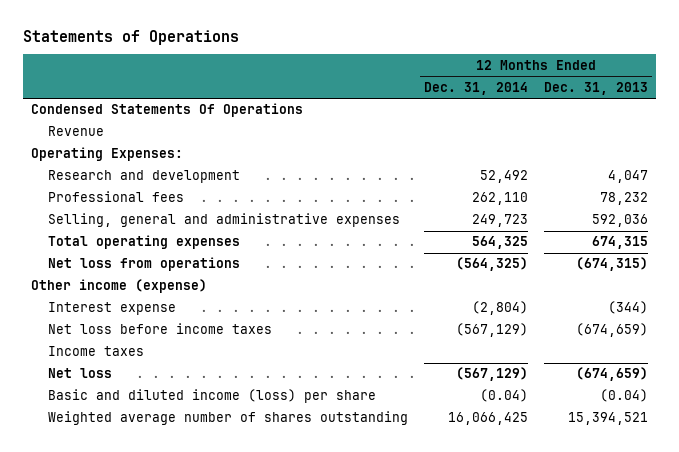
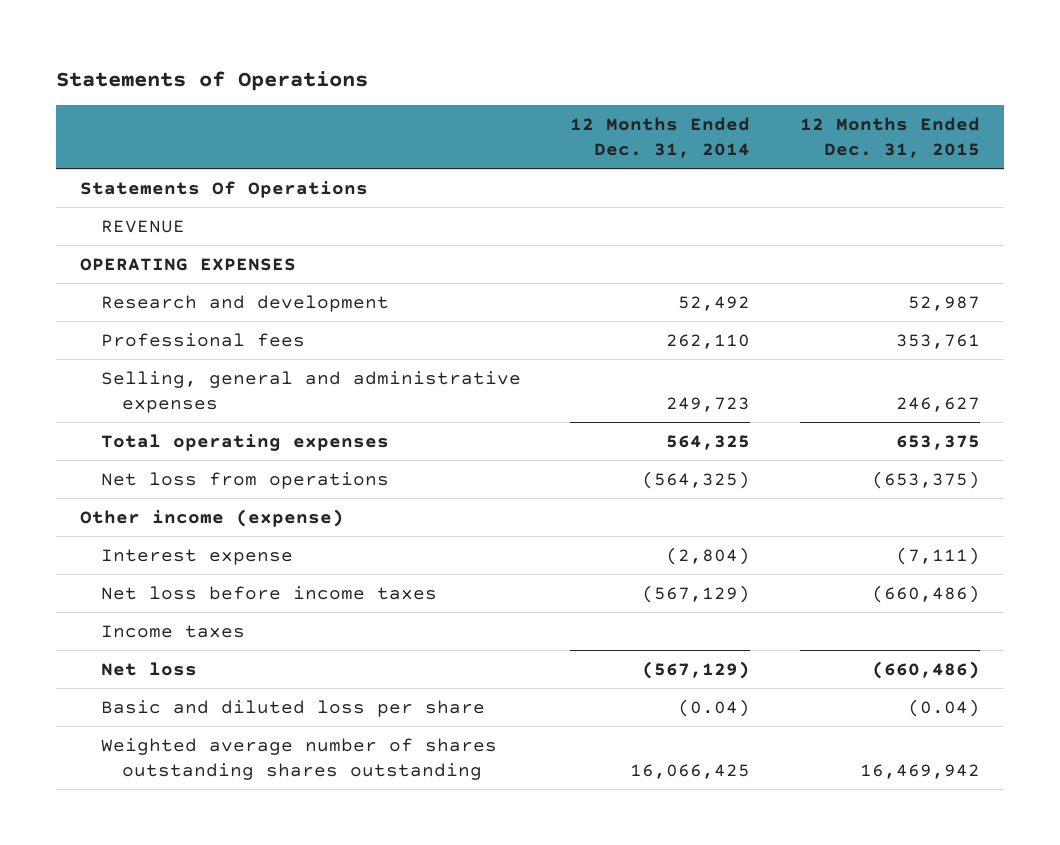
[543,81,648,95] Dec. 31, 2013 -> none
none -> [799,117,980,158] 12 Months Ended Dec. 31, 2015
[30,103,303,118] Condensed Statements Of Operations -> [80,180,369,198] Statements Of Operations
[48,126,105,137] Revenue -> [101,219,186,233] REVENUE
[30,147,183,162] Operating Expenses: -> [80,257,297,271] OPERATING EXPENSES
[48,389,377,404] Basic and diluted income (loss) per share -> [101,699,486,717] Basic and diluted loss per share
[48,411,409,426] Weighted average number of shares outstanding -> [101,737,498,780] Weighted average number of shares outstanding shares outstanding

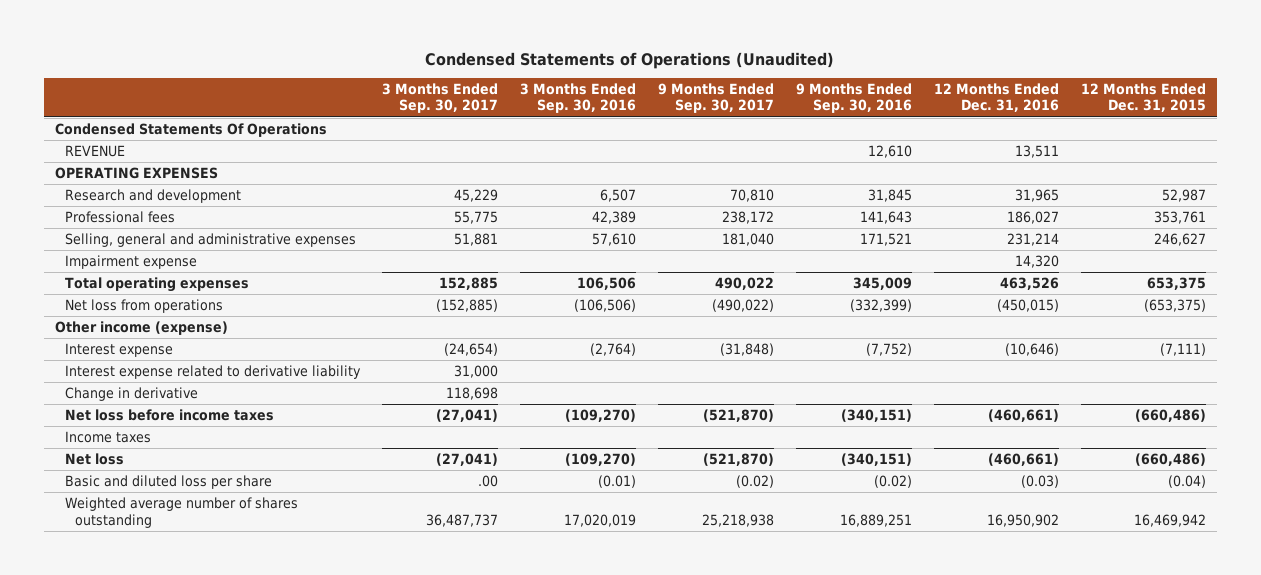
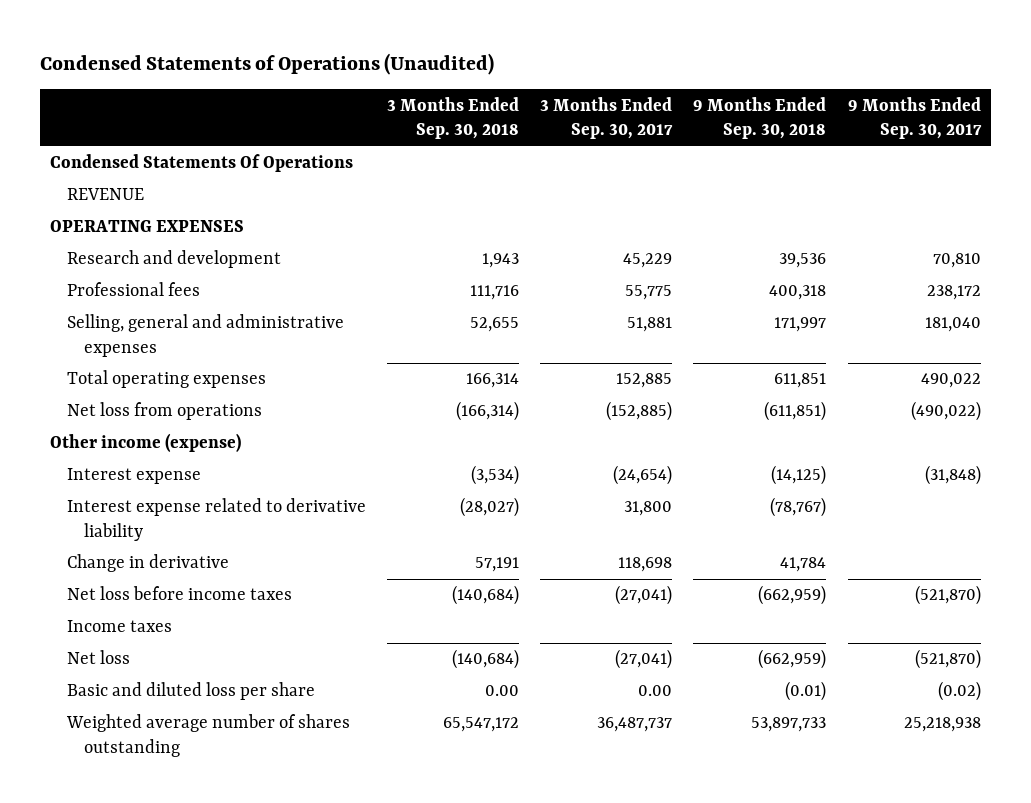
[520,82,637,114] 3 Months Ended Sep. 30, 2016 -> none
[795,82,912,114] 9 Months Ended Sep. 30, 2016 -> none
[933,82,1059,113] 12 Months Ended Dec. 31, 2016 -> none
[1080,82,1206,113] 12 Months Ended Dec. 31, 2015 -> none
none -> [387,96,520,140] 3 Months Ended Sep. 30, 2018
none -> [693,96,827,140] 9 Months Ended Sep. 30, 2018
[65,254,198,269] Impairment expense -> none
[454,364,499,378] 31,000 -> [624,501,673,517] 31,800
[478,474,499,487] .00 -> [638,685,673,697] 0.00

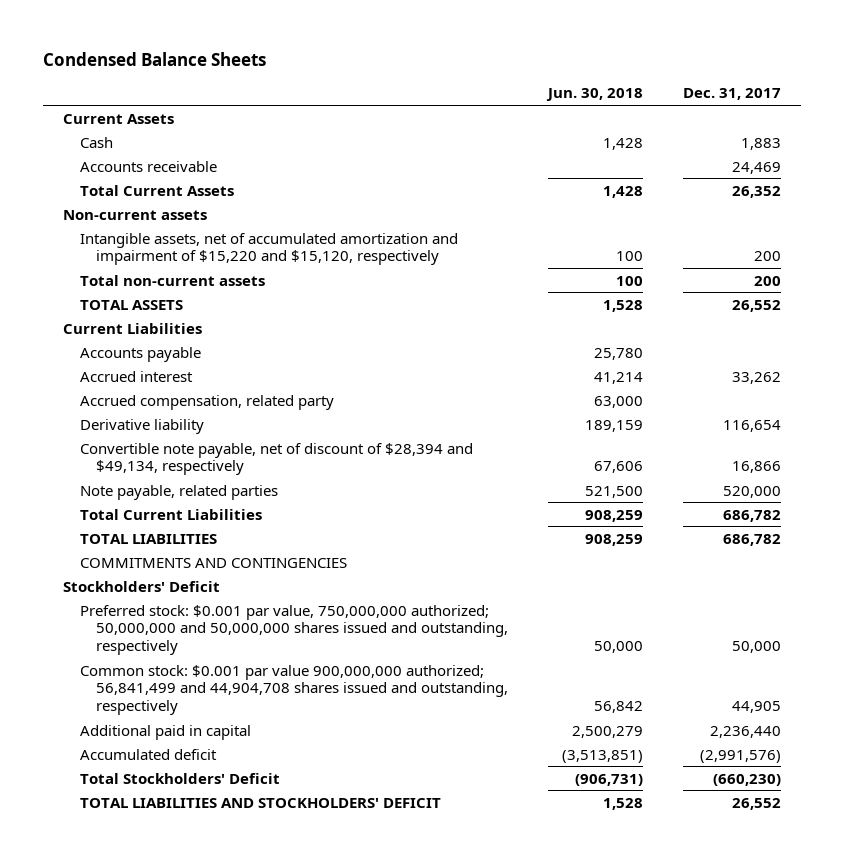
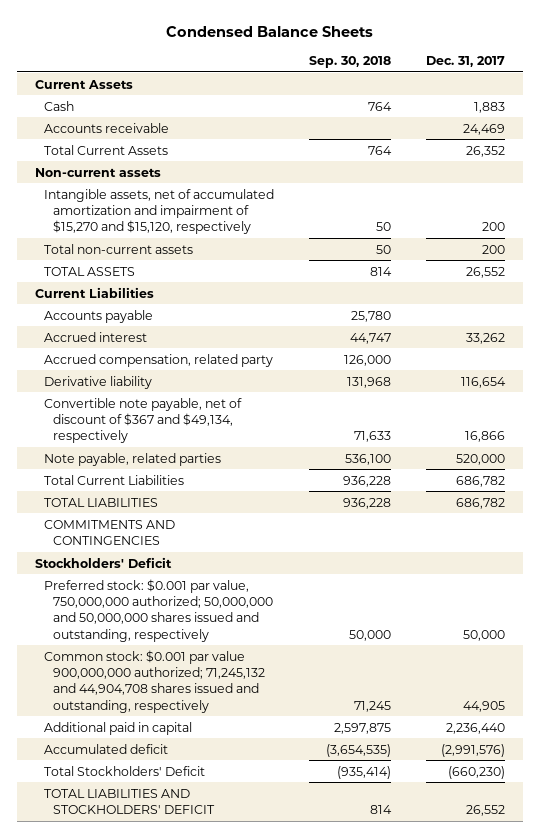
[546,88,644,102] Jun. 30, 2018 -> none
none -> [309,55,392,68] Sep. 30, 2018
[79,232,458,266] Intangible assets, net of accumulated amortization and impairment of $15,220 and $15,120, respectively -> [43,188,274,235] Intangible assets, net of accumulated amortization and impairment of $15,270 and $15,120, respectively
[79,442,473,476] Convertible note payable, net of discount of $28,394 and $49,134, respectively -> [43,397,242,444] Convertible note payable, net of discount of $367 and $49,134, respectively
[79,664,509,715] Common stock: $0.001 par value 900,000,000 authorized; 56,841,499 and 44,904,708 shares issued and outstanding, respectively -> [43,649,266,713] Common stock: $0.001 par value 900,000,000 authorized; 71,245,132 and 44,904,708 shares issued and outstanding, respectively

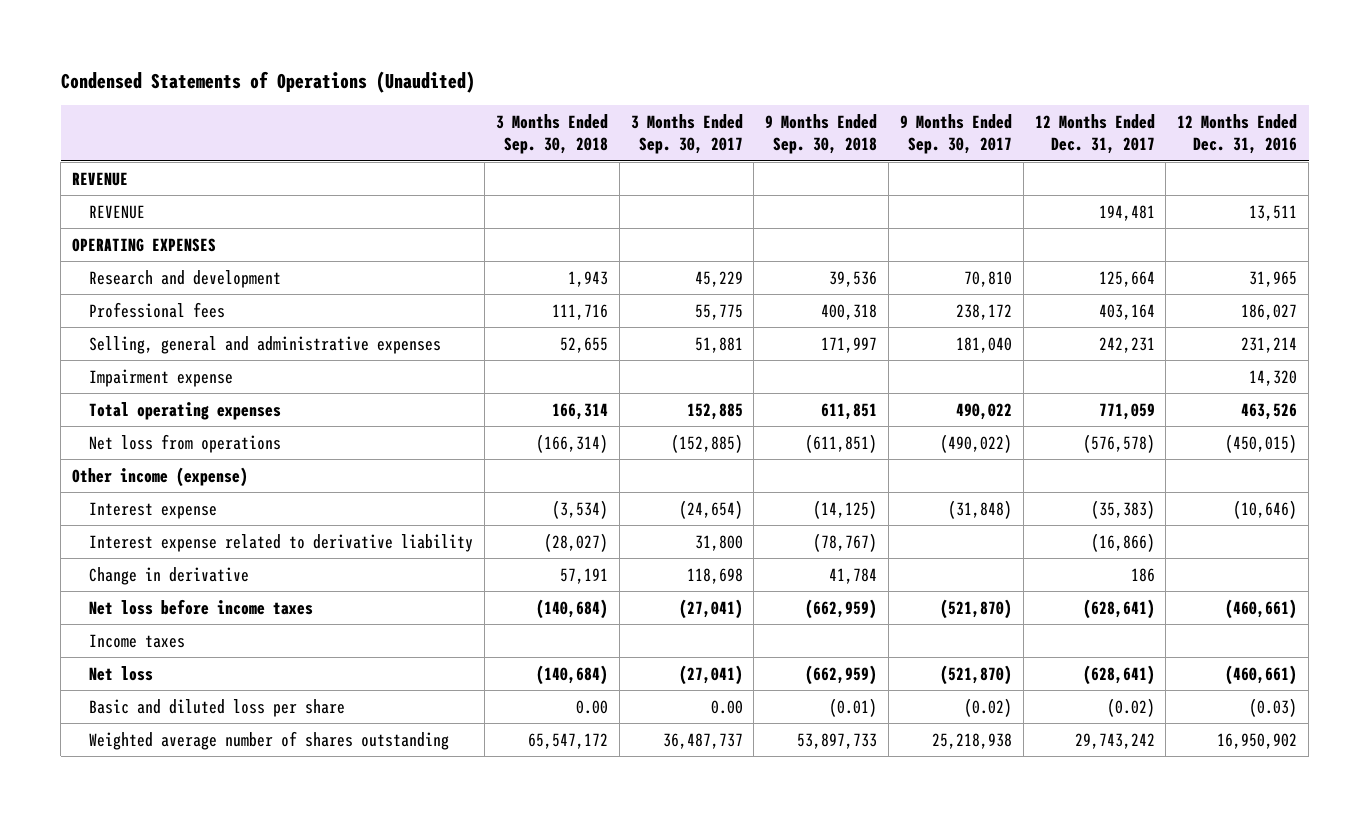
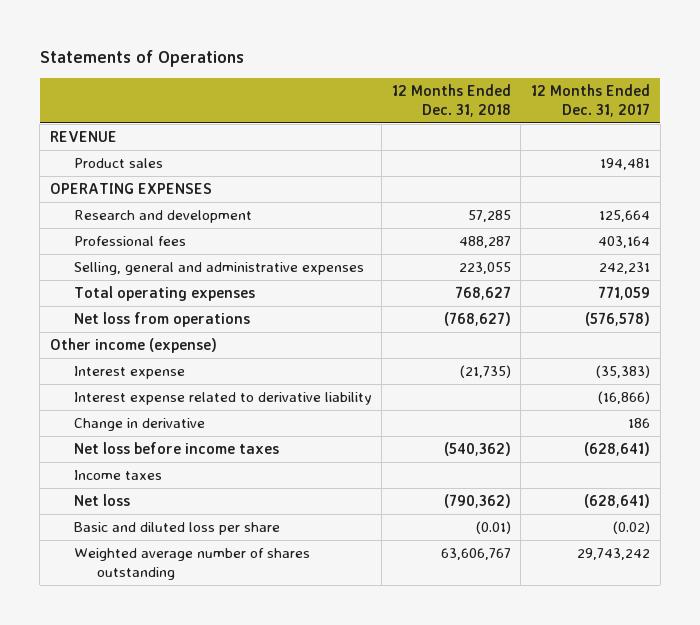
[60,70,475,93] Condensed Statements of Operations (Unaudited) -> [39,49,244,67] Statements of Operations
[495,114,608,155] 3 Months Ended Sep. 30, 2018 -> none
[630,114,743,155] 3 Months Ended Sep. 30, 2017 -> none
[765,114,878,155] 9 Months Ended Sep. 30, 2018 -> none
[899,114,1012,155] 9 Months Ended Sep. 30, 2017 -> none
[1177,114,1298,155] 12 Months Ended Dec. 31, 2016 -> none
none -> [391,83,511,117] 12 Months Ended Dec. 31, 2018
[89,204,146,219] REVENUE -> [73,158,163,169] Product sales
[89,368,234,387] Impairment expense -> none

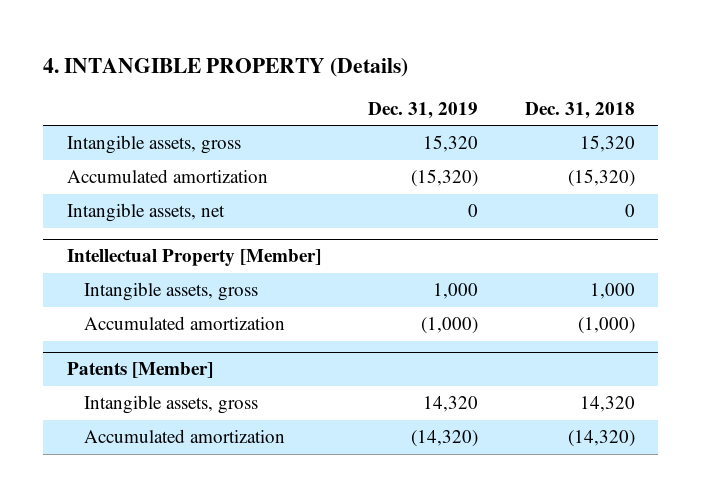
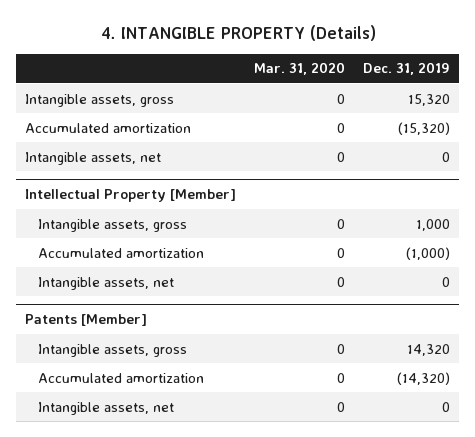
[524,101,635,119] Dec. 31, 2018 -> none
none -> [254,62,346,76] Mar. 31, 2020
none -> [37,276,174,290] Intangible assets, net
none -> [37,401,174,415] Intangible assets, net

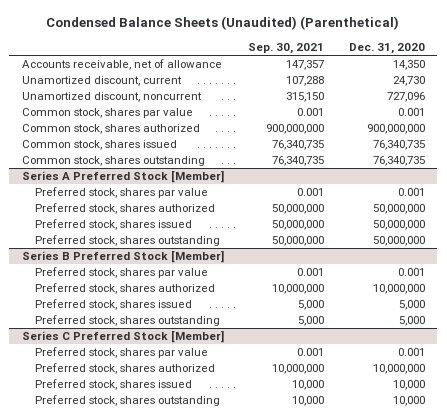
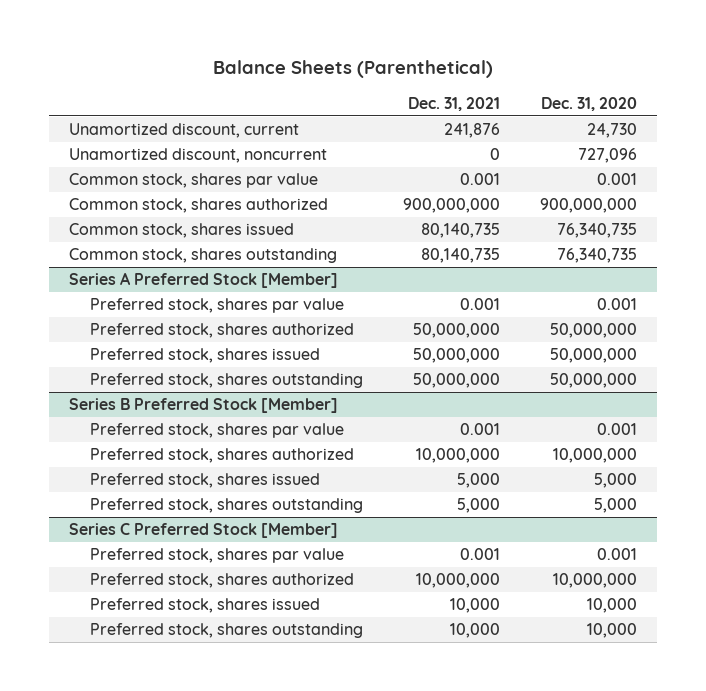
[46,16,400,31] Condensed Balance Sheets (Unaudited) (Parenthetical) -> [213,60,494,79] Balance Sheets (Parenthetical)
[248,42,325,54] Sep. 30, 2021 -> none
none -> [408,96,501,111] Dec. 31, 2021
[21,59,222,71] Accounts receivable, net of allowance -> none

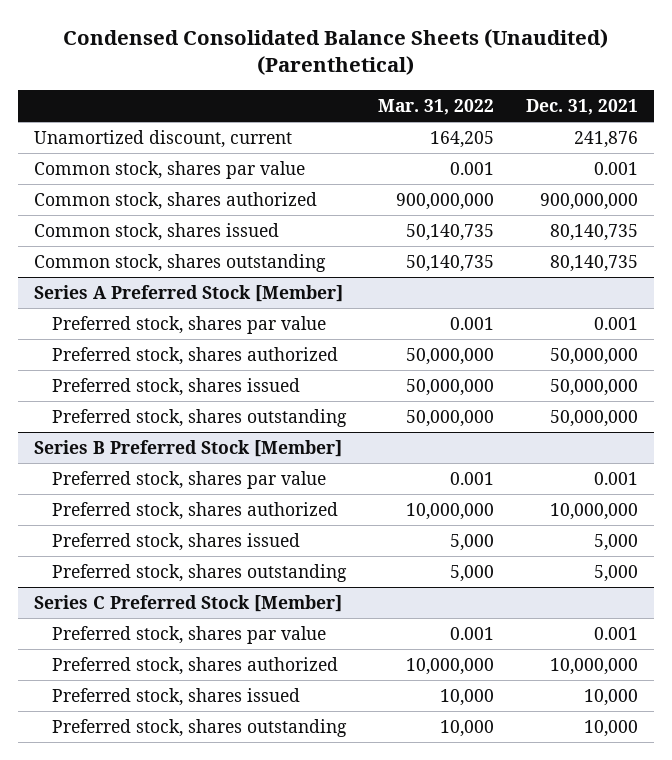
[213,60,494,79] Balance Sheets (Parenthetical) -> [62,29,608,76] Condensed Consolidated Balance Sheets (Unaudited) (Parenthetical)
[541,96,638,111] Dec. 31, 2020 -> none
none -> [377,98,494,115] Mar. 31, 2022
[69,148,328,164] Unamortized discount, noncurrent -> none

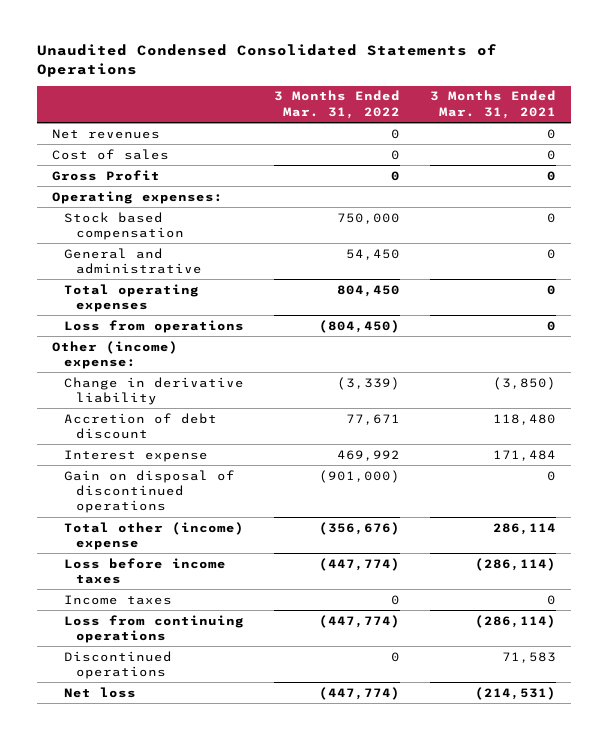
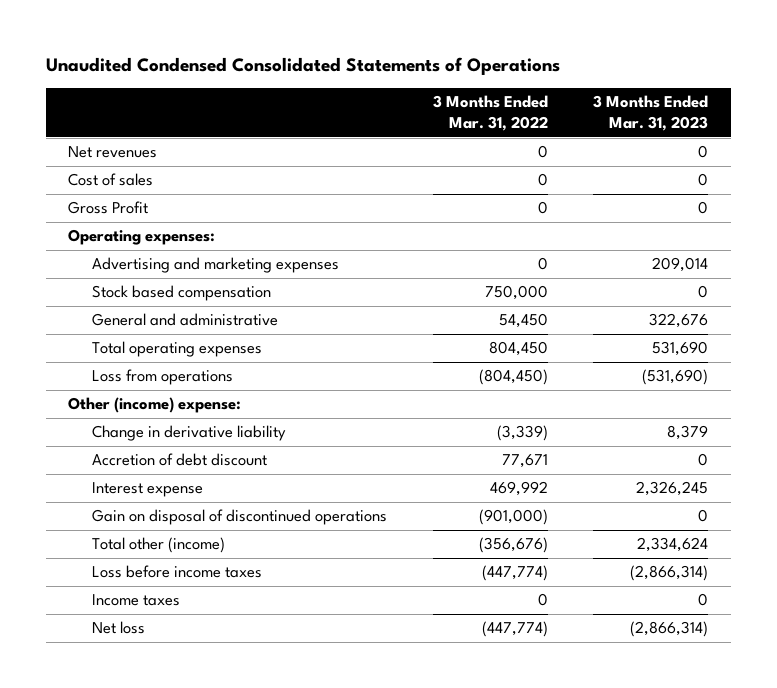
[429,90,556,119] 3 Months Ended Mar. 31, 2021 -> none
none -> [593,95,709,132] 3 Months Ended Mar. 31, 2023
none -> [92,257,340,274] Advertising and marketing expenses
[64,521,245,550] Total other (income) expense -> [92,537,226,554] Total other (income)
[64,614,245,643] Loss from continuing operations -> none
[64,650,173,679] Discontinued operations -> none

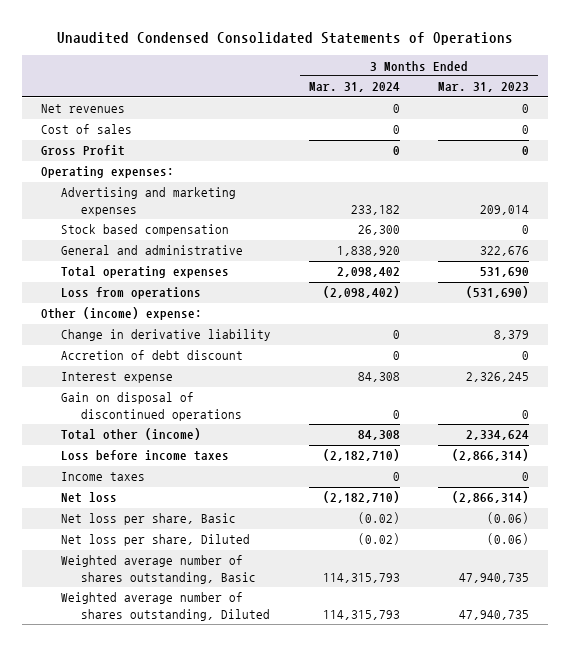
[432,95,548,132] 3 Months Ended Mar. 31, 2022 -> none
none -> [308,82,400,93] Mar. 31, 2024
none -> [61,513,237,526] Net loss per share, Basic
none -> [61,534,251,547] Net loss per share, Diluted
none -> [61,555,257,584] Weighted average number of shares outstanding, Basic
none -> [61,592,271,621] Weighted average number of shares outstanding, Diluted

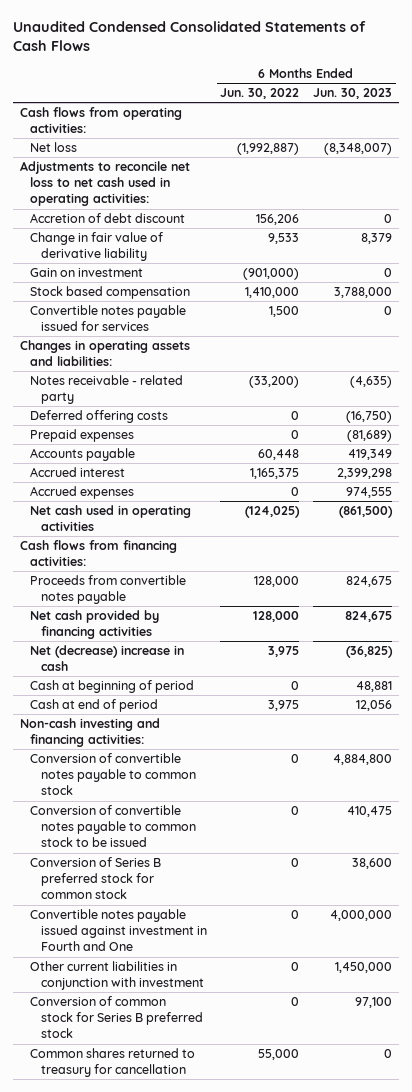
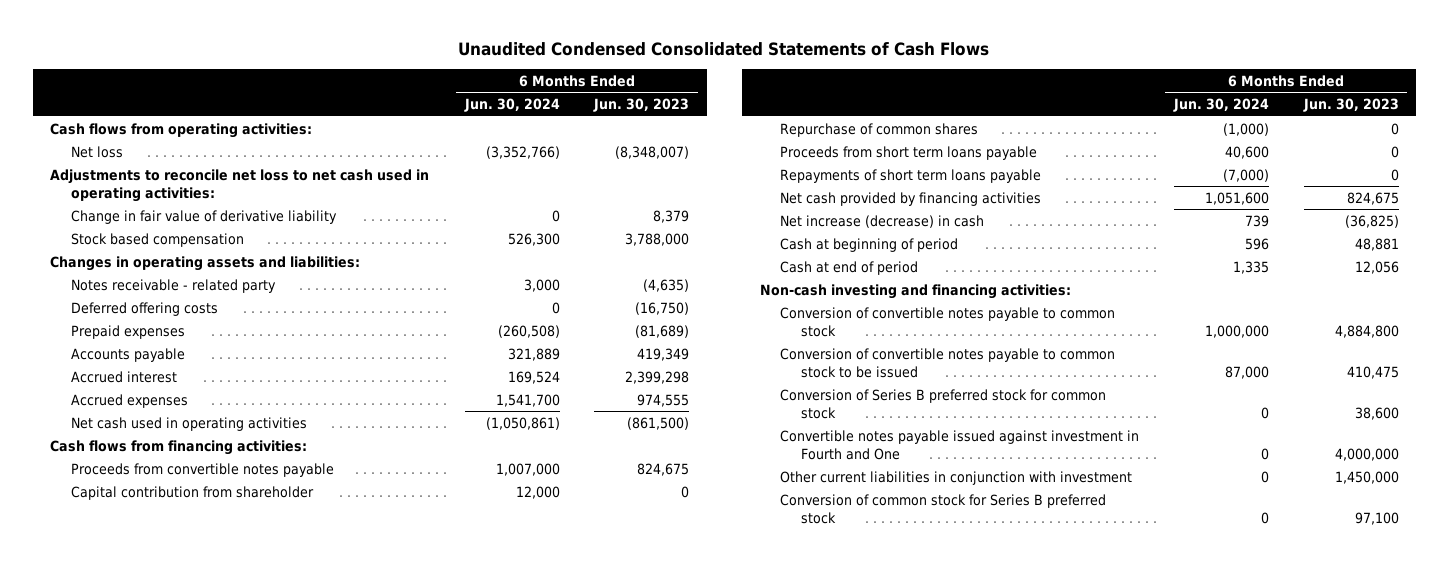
[220,88,300,100] Jun. 30, 2022 -> none
none -> [463,98,560,113] Jun. 30, 2024
[30,213,186,224] Accretion of debt discount -> none
[30,268,144,278] Gain on investment -> none
[30,305,187,332] Convertible notes payable issued for services -> none
none -> [71,485,315,500] Capital contribution from shareholder
none -> [780,122,979,137] Repurchase of common shares
none -> [780,145,1038,160] Proceeds from short term loans payable
none -> [780,168,1042,183] Repayments of short term loans payable
[30,645,185,672] Net (decrease) increase in cash -> [780,214,985,228] Net increase (decrease) in cash
[30,1048,196,1078] Common shares returned to treasury for cancellation -> none

